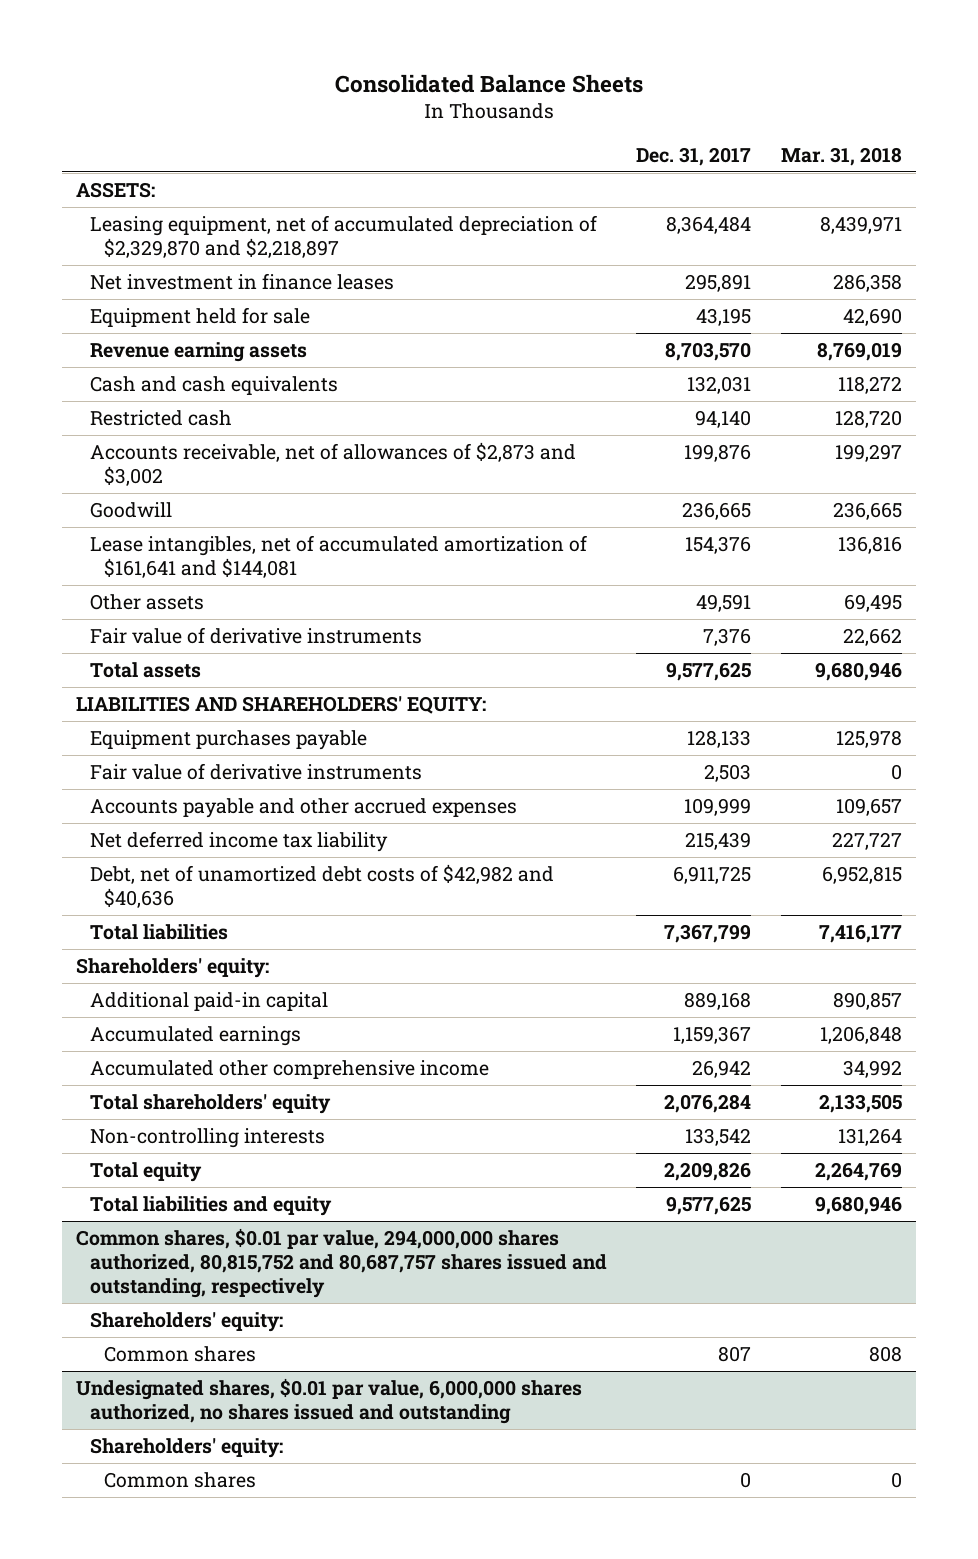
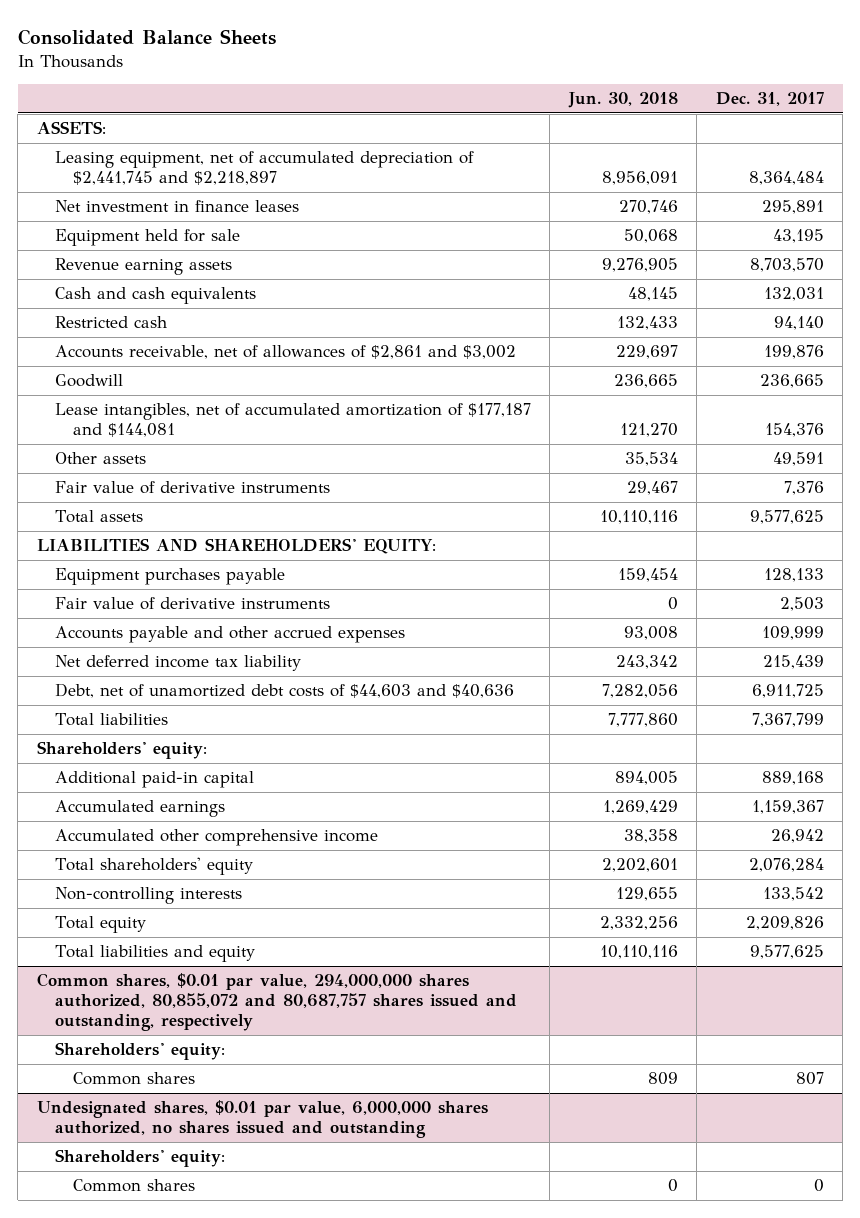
[780,146,902,166] Mar. 31, 2018 -> none
none -> [567,92,678,109] Jun. 30, 2018
[90,214,598,258] Leasing equipment, net of accumulated depreciation of $2,329,870 and $2,218,897 -> [54,151,474,186] Leasing equipment, net of accumulated depreciation of $2,441,745 and $2,218,897
[90,441,577,486] Accounts receivable, net of allowances of $2,873 and $3,002 -> [54,345,516,360] Accounts receivable, net of allowances of $2,861 and $3,002
[90,534,588,578] Lease intangibles, net of accumulated amortization of $161,641 and $144,081 -> [54,403,531,438] Lease intangibles, net of accumulated amortization of $177,187 and $144,081
[90,863,555,908] Debt, net of unamortized debt costs of $42,982 and $40,636 -> [54,683,514,699] Debt, net of unamortized debt costs of $44,603 and $40,636
[76,1227,608,1298] Common shares, $0.01 par value, 294,000,000 shares authorized, 80,815,752 and 80,687,757 shares issued and outstanding, respectively -> [36,973,517,1032] Common shares, $0.01 par value, 294,000,000 shares authorized, 80,855,072 and 80,687,757 shares issued and outstanding, respectively

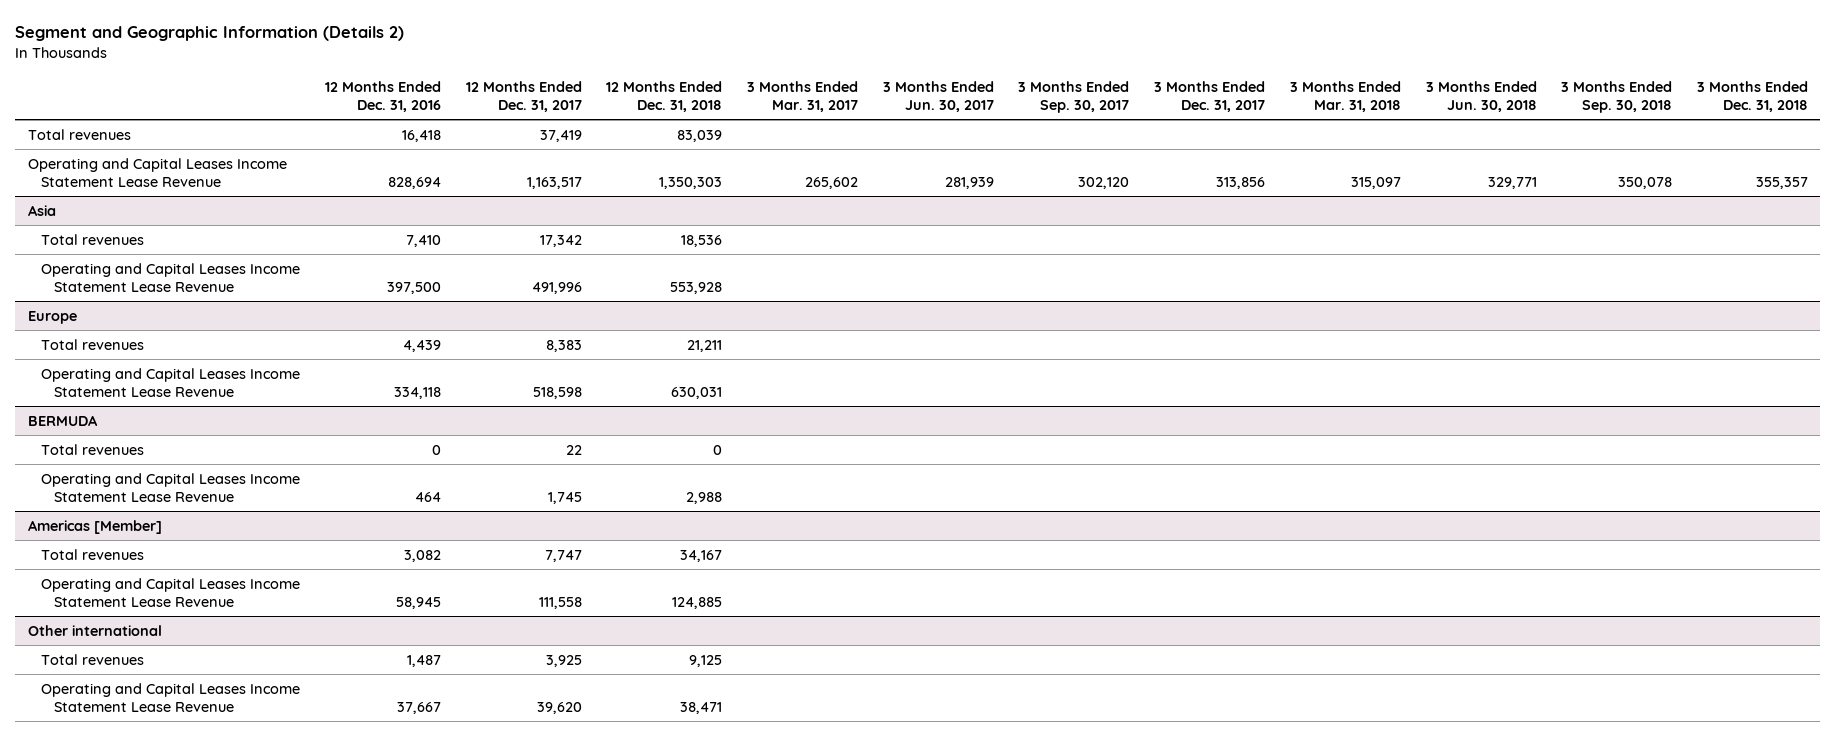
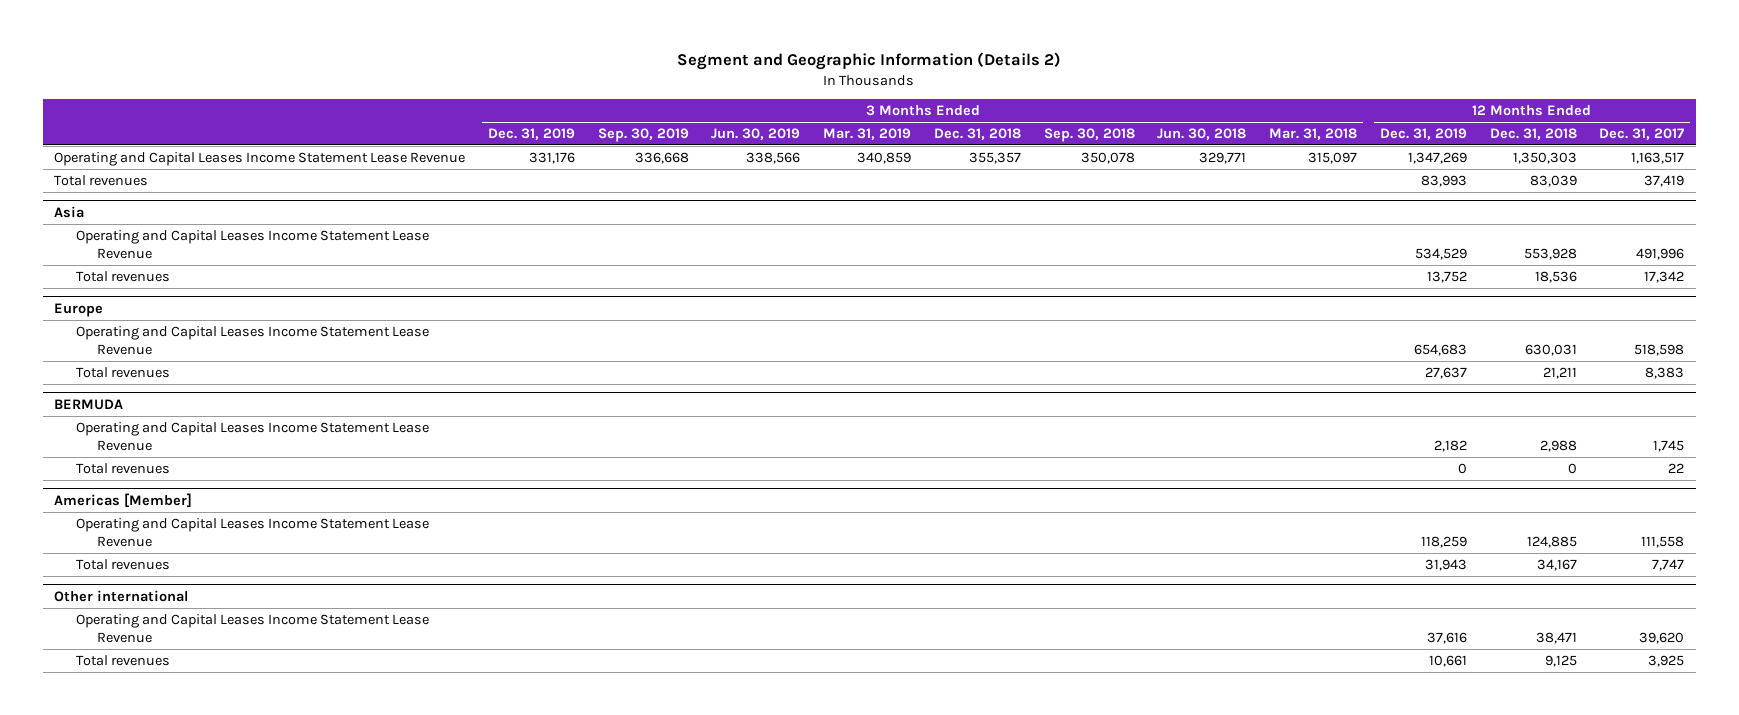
[324,80,441,112] 12 Months Ended Dec. 31, 2016 -> none
[747,80,859,112] 3 Months Ended Mar. 31, 2017 -> none
[882,80,994,112] 3 Months Ended Jun. 30, 2017 -> none
[1018,80,1130,113] 3 Months Ended Sep. 30, 2017 -> none
[1154,80,1266,112] 3 Months Ended Dec. 31, 2017 -> none
none -> [487,127,575,140] Dec. 31, 2019
none -> [597,127,689,142] Sep. 30, 2019
none -> [711,127,801,140] Jun. 30, 2019
none -> [823,127,912,140] Mar. 31, 2019
none -> [1379,127,1467,140] Dec. 31, 2019
[27,128,131,140] Total revenues -> [54,174,149,186] Total revenues
[41,233,145,245] Total revenues -> [75,270,170,282] Total revenues
[41,338,145,350] Total revenues -> [75,366,170,378] Total revenues
[41,443,145,455] Total revenues -> [75,462,170,474] Total revenues
[41,548,145,560] Total revenues -> [75,558,170,570] Total revenues
[41,653,145,665] Total revenues -> [75,654,170,666] Total revenues

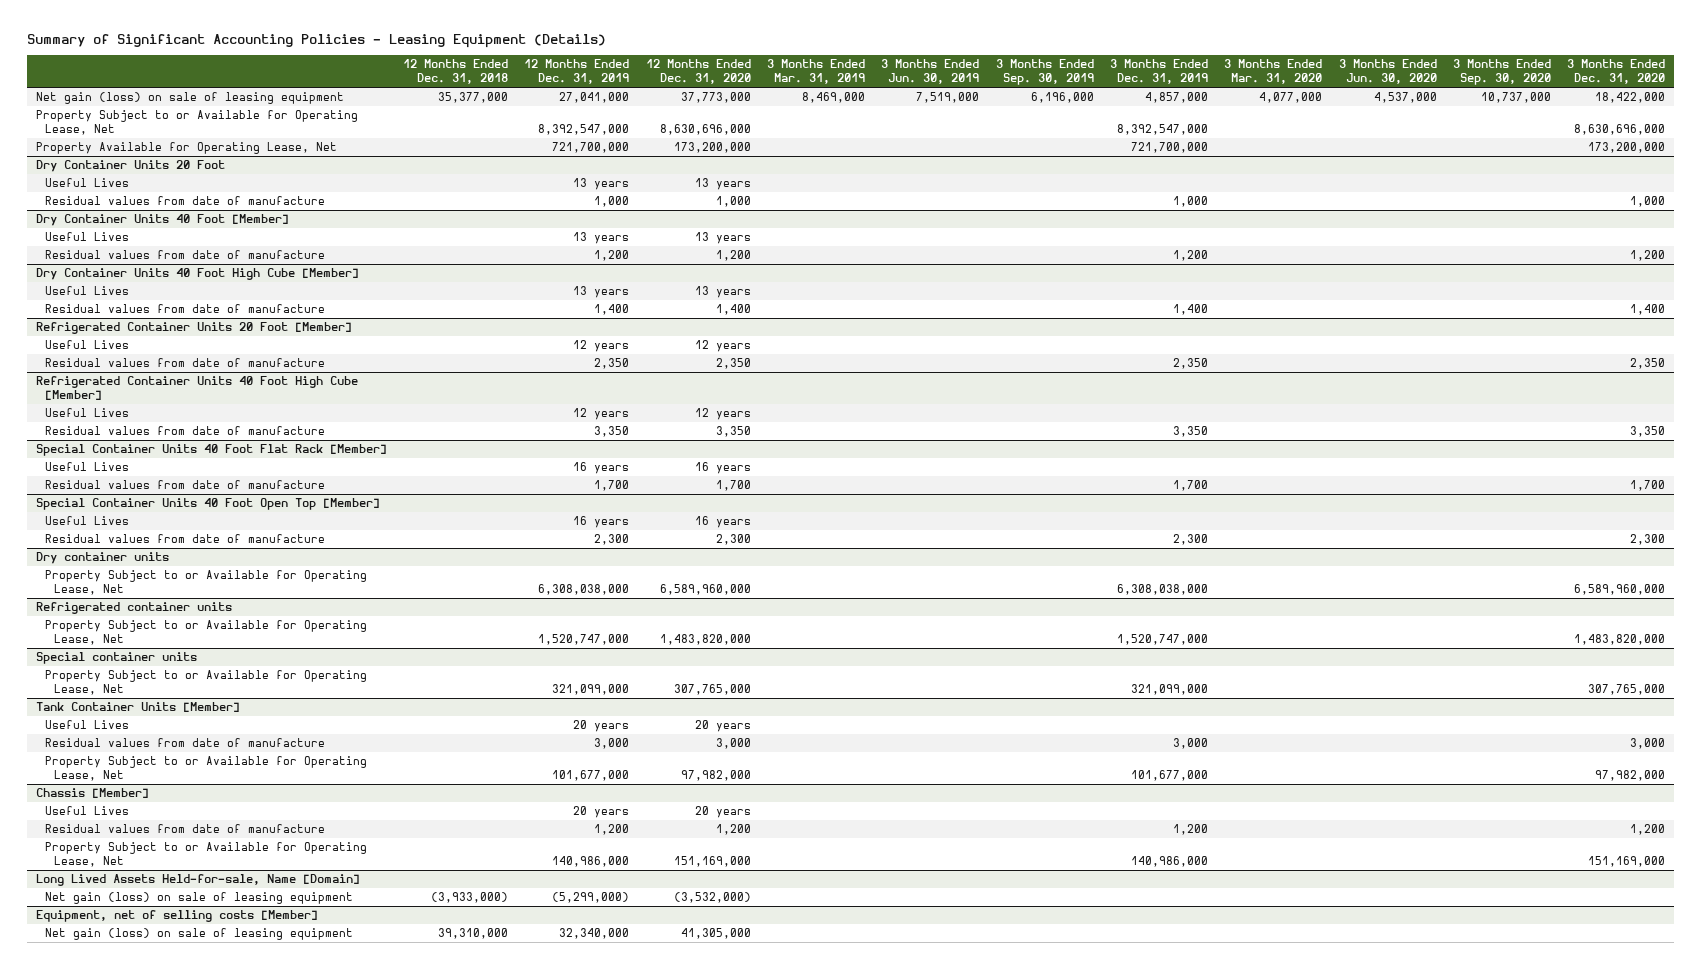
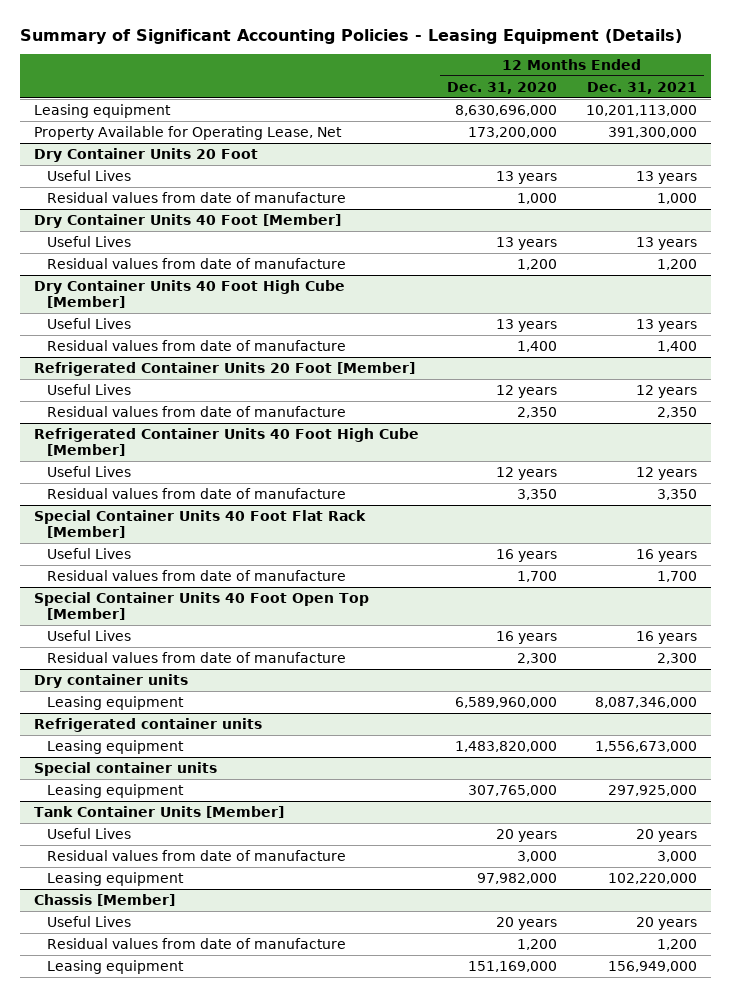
[402,59,508,85] 12 Months Ended Dec. 31, 2018 -> none
[524,59,630,85] 12 Months Ended Dec. 31, 2019 -> none
[766,59,865,85] 3 Months Ended Mar. 31, 2019 -> none
[881,59,980,85] 3 Months Ended Jun. 30, 2019 -> none
[995,59,1094,86] 3 Months Ended Sep. 30, 2019 -> none
[1109,59,1208,85] 3 Months Ended Dec. 31, 2019 -> none
[1224,59,1323,85] 3 Months Ended Mar. 31, 2020 -> none
[1338,59,1437,85] 3 Months Ended Jun. 30, 2020 -> none
[1453,59,1552,86] 3 Months Ended Sep. 30, 2020 -> none
[1567,59,1666,85] 3 Months Ended Dec. 31, 2020 -> none
none -> [586,81,697,94] Dec. 31, 2021
[35,92,344,105] Net gain (loss) on sale of leasing equipment -> none
[35,110,358,136] Property Subject to or Available for Operating Lease, Net -> [34,103,172,118] Leasing equipment
[44,570,367,596] Property Subject to or Available for Operating Lease, Net -> [46,695,184,710] Leasing equipment
[44,620,367,646] Property Subject to or Available for Operating Lease, Net -> [46,739,184,754] Leasing equipment
[44,670,367,696] Property Subject to or Available for Operating Lease, Net -> [46,783,184,798] Leasing equipment
[44,756,367,782] Property Subject to or Available for Operating Lease, Net -> [46,871,184,886] Leasing equipment
[35,874,360,887] Long Lived Assets Held-for-sale, Name [Domain] -> none
[44,892,353,905] Net gain (loss) on sale of leasing equipment -> none
[35,910,318,923] Equipment, net of selling costs [Member] -> none
[44,928,353,941] Net gain (loss) on sale of leasing equipment -> none
[44,842,367,868] Property Subject to or Available for Operating Lease, Net -> [46,959,184,974] Leasing equipment

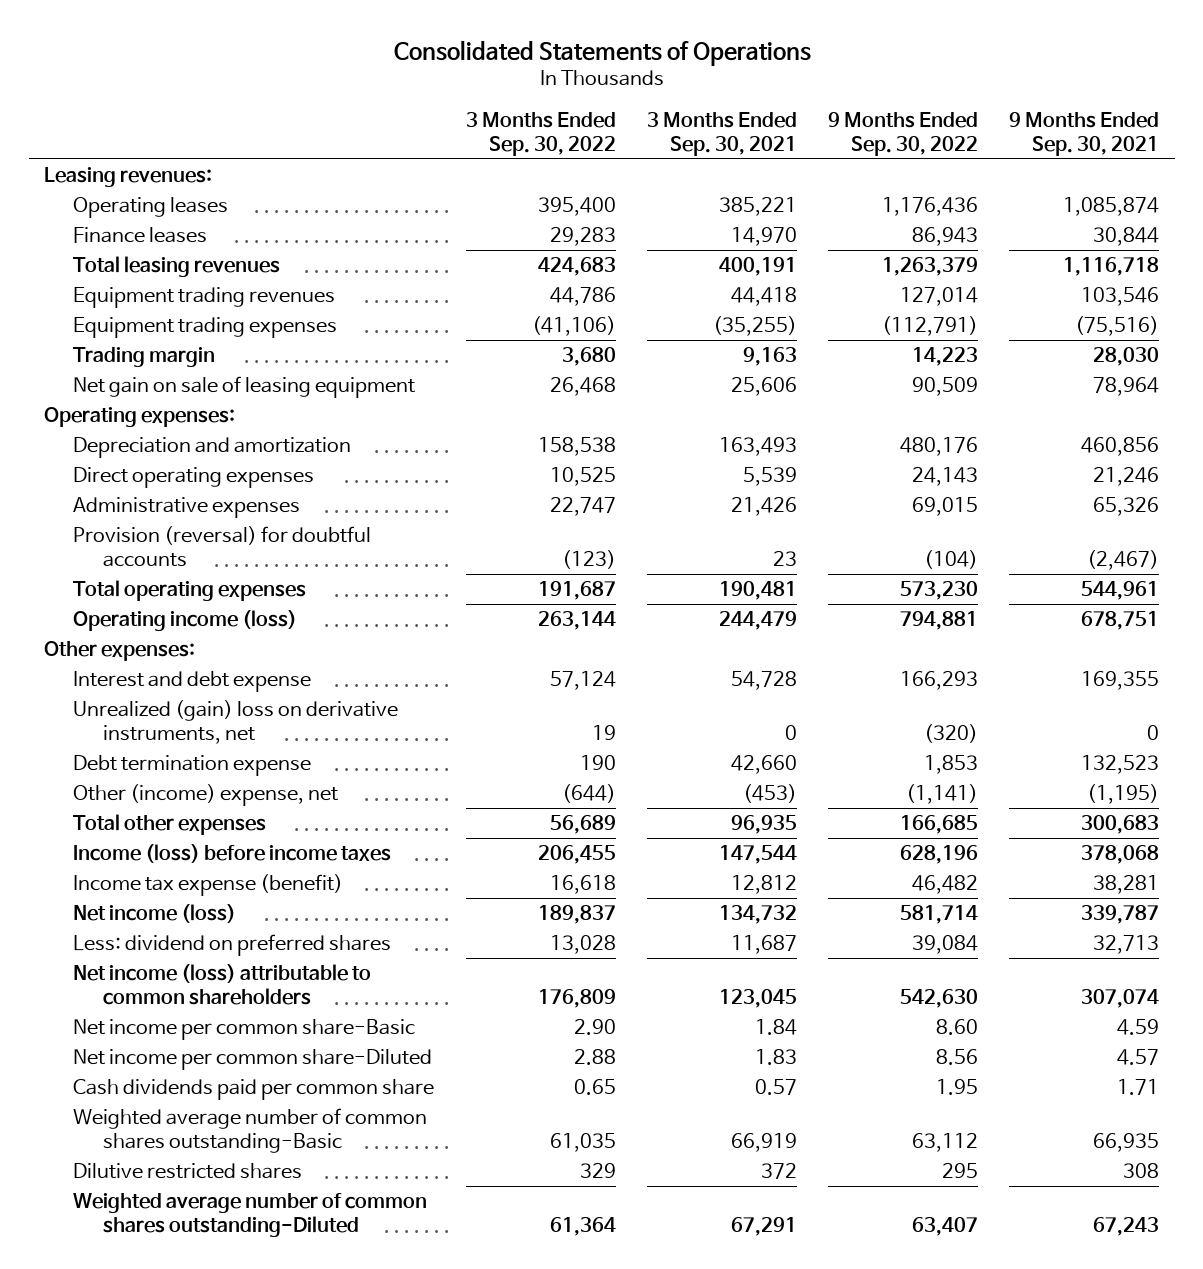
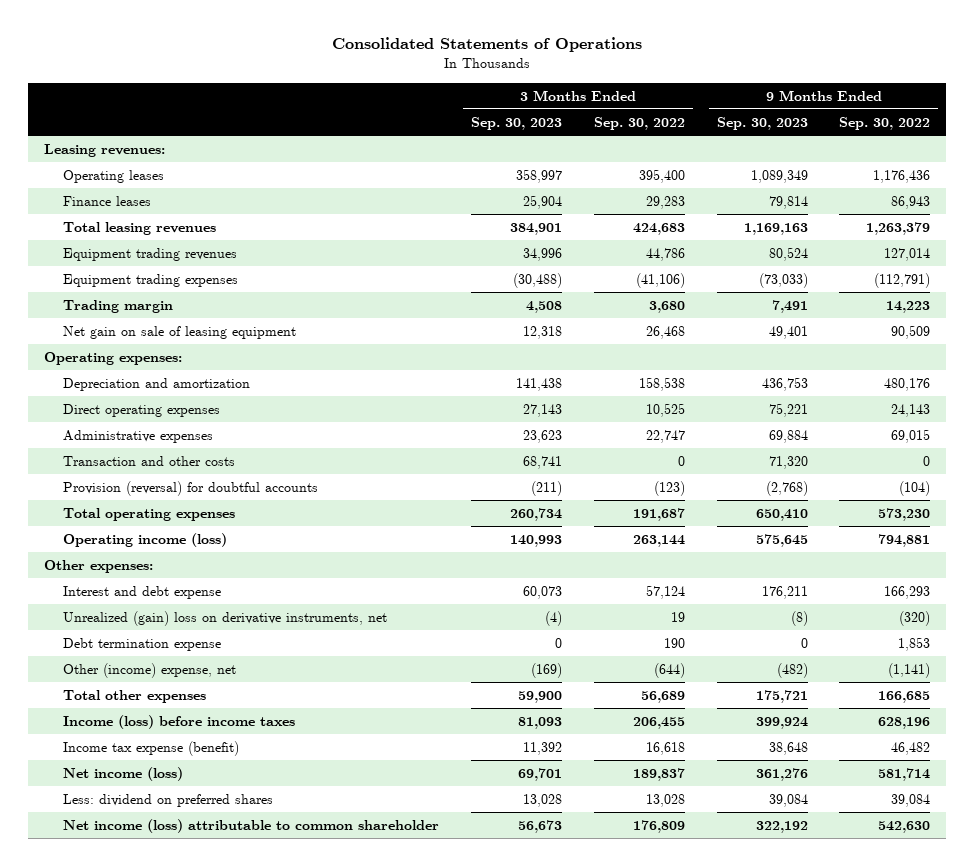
[646,112,797,156] 3 Months Ended Sep. 30, 2021 -> none
[1009,112,1160,156] 9 Months Ended Sep. 30, 2021 -> none
none -> [470,116,562,130] Sep. 30, 2023
none -> [716,116,808,130] Sep. 30, 2023
none -> [62,456,235,467] Transaction and other costs
[73,1019,416,1041] Net income per common share-Basic -> none
[73,1049,433,1071] Net income per common share-Diluted -> none
[73,1079,435,1101] Cash dividends paid per common share -> none
[73,1108,428,1153] Weighted average number of common shares outstanding-Basic -> none
[73,1163,303,1180] Dilutive restricted shares -> none
[73,1193,428,1237] Weighted average number of common shares outstanding-Diluted -> none
[73,964,372,1005] Net income (loss) attributable to common shareholders -> [62,819,439,834] Net income (loss) attributable to common shareholder

